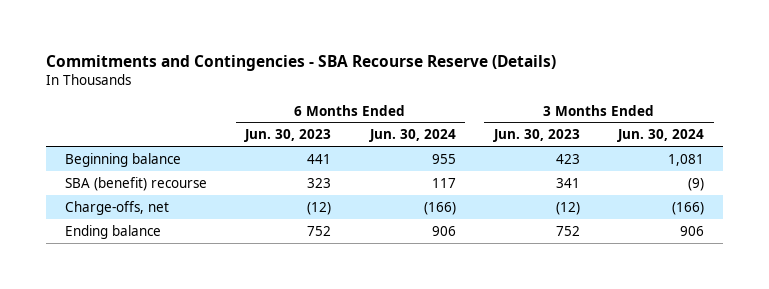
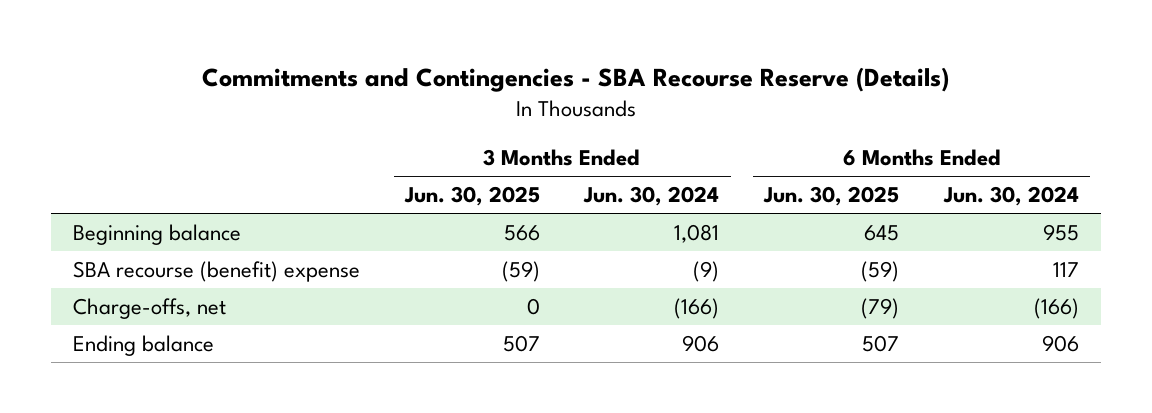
[244,129,332,143] Jun. 30, 2023 -> none
[492,129,580,143] Jun. 30, 2023 -> none
none -> [403,186,540,207] Jun. 30, 2025
none -> [763,186,900,207] Jun. 30, 2025
[64,176,207,191] SBA (benefit) recourse -> [73,261,361,283] SBA recourse (benefit) expense

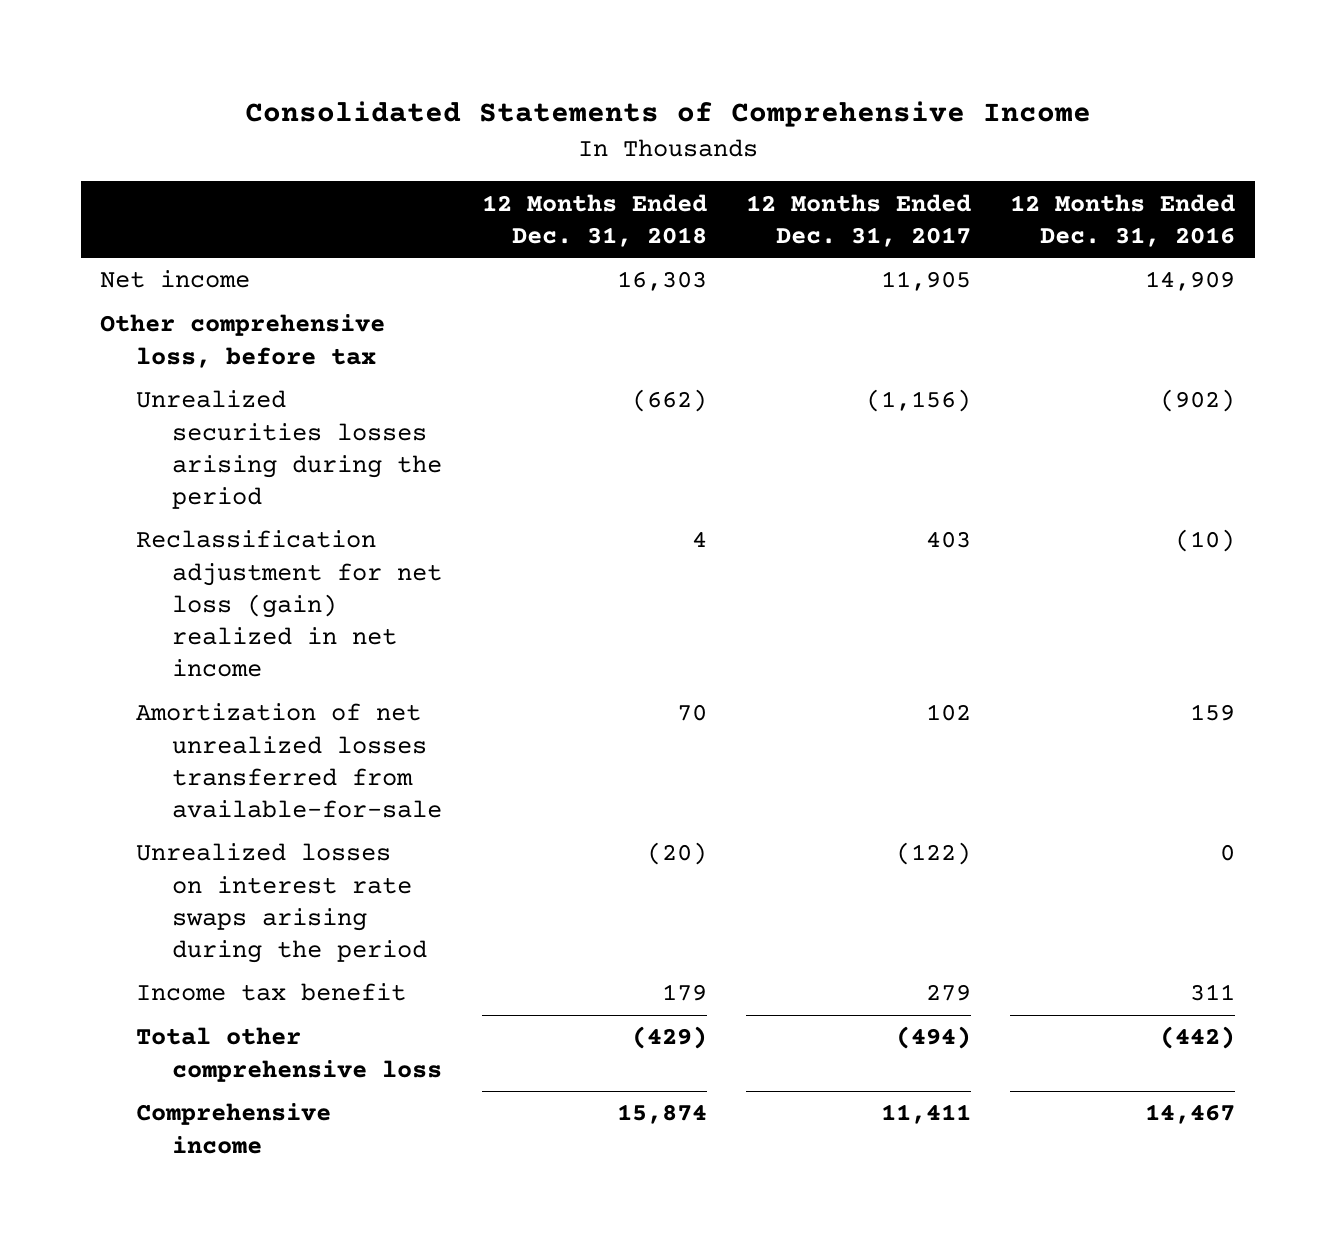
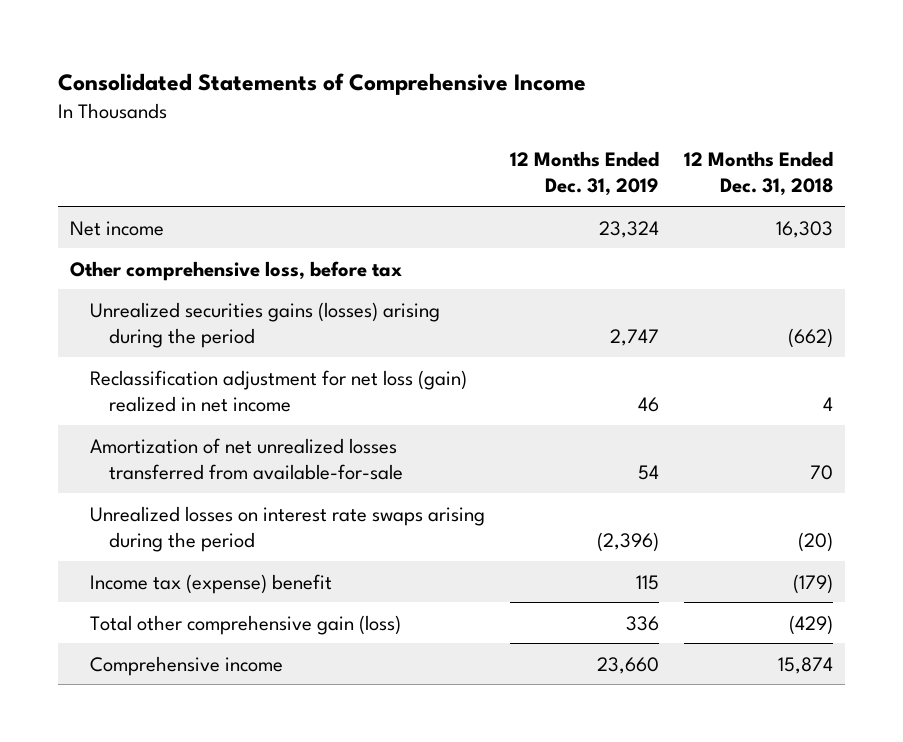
[745,193,971,247] 12 Months Ended Dec. 31, 2017 -> none
[1010,193,1236,247] 12 Months Ended Dec. 31, 2016 -> none
none -> [509,150,659,197] 12 Months Ended Dec. 31, 2019
[136,390,443,509] Unrealized securities losses arising during the period -> [89,301,440,349] Unrealized securities gains (losses) arising during the period
[136,983,407,1002] Income tax benefit -> [89,573,332,594] Income tax (expense) benefit
[661,984,707,1002] 179 -> [792,573,833,594] (179)
[136,1027,443,1082] Total other comprehensive loss -> [89,614,401,635] Total other comprehensive gain (loss)

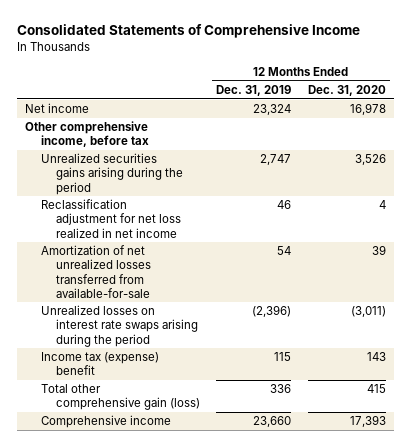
[683,150,833,197] 12 Months Ended Dec. 31, 2018 -> none
none -> [307,84,386,96] Dec. 31, 2020
[70,260,403,281] Other comprehensive loss, before tax -> [25,121,149,148] Other comprehensive income, before tax
[89,301,440,349] Unrealized securities gains (losses) arising during the period -> [40,153,184,195] Unrealized securities gains arising during the period
[89,369,467,413] Reclassification adjustment for net loss (gain) realized in net income -> [40,199,182,238] Reclassification adjustment for net loss realized in net income

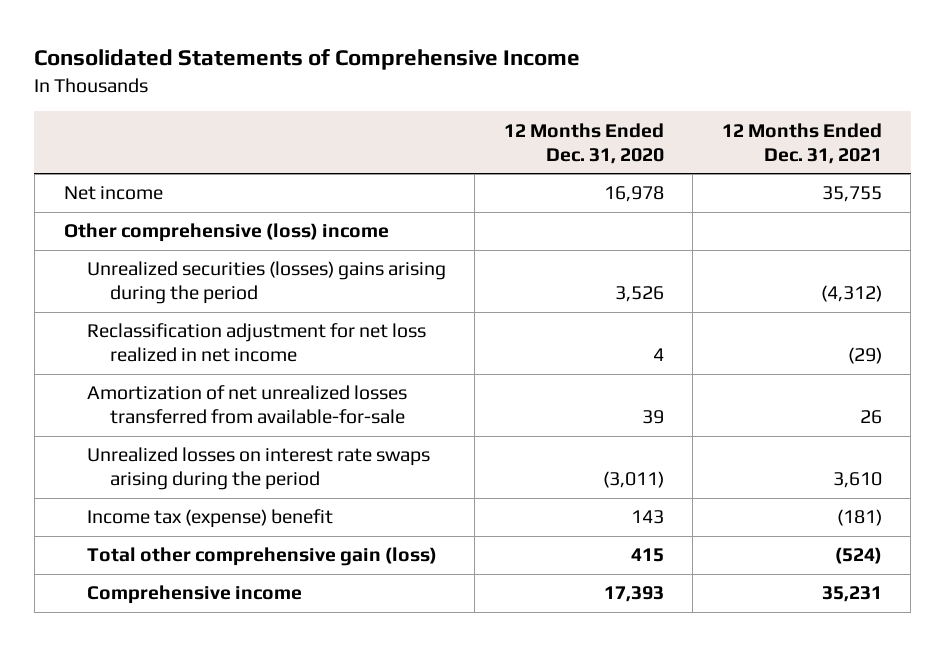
[216,84,292,96] Dec. 31, 2019 -> none
none -> [721,122,882,164] 12 Months Ended Dec. 31, 2021
[25,121,149,148] Other comprehensive income, before tax -> [63,223,389,243] Other comprehensive (loss) income
[40,153,184,195] Unrealized securities gains arising during the period -> [86,261,446,305] Unrealized securities (losses) gains arising during the period

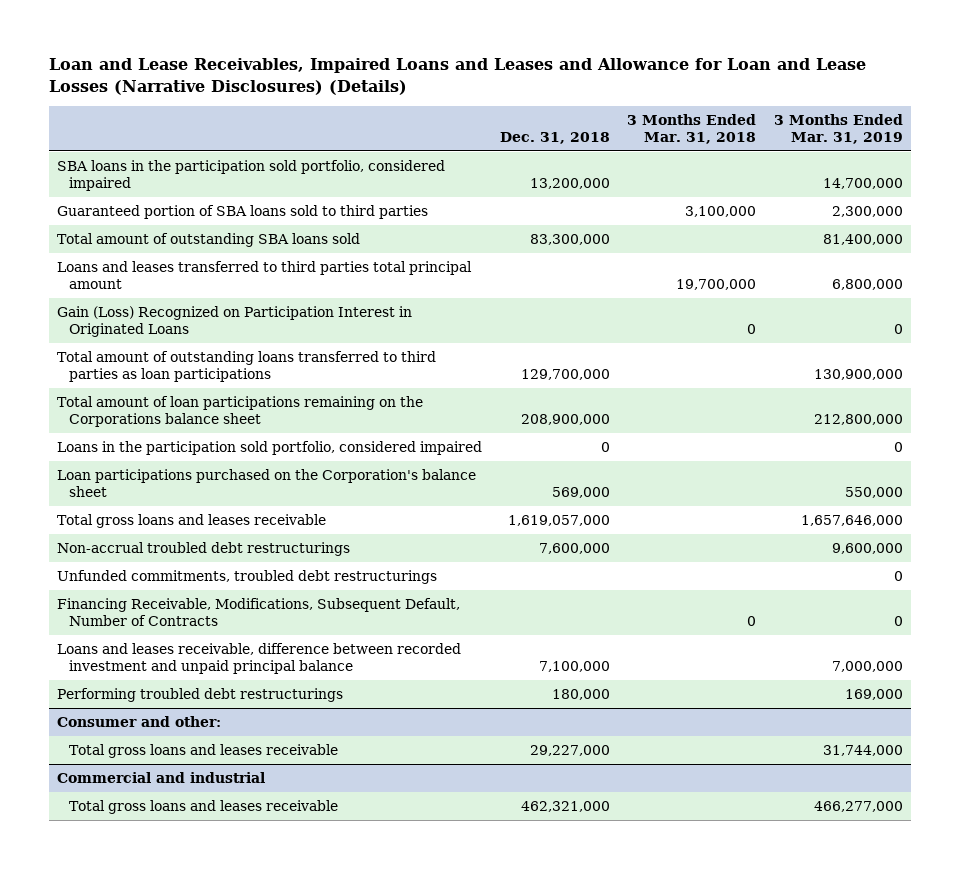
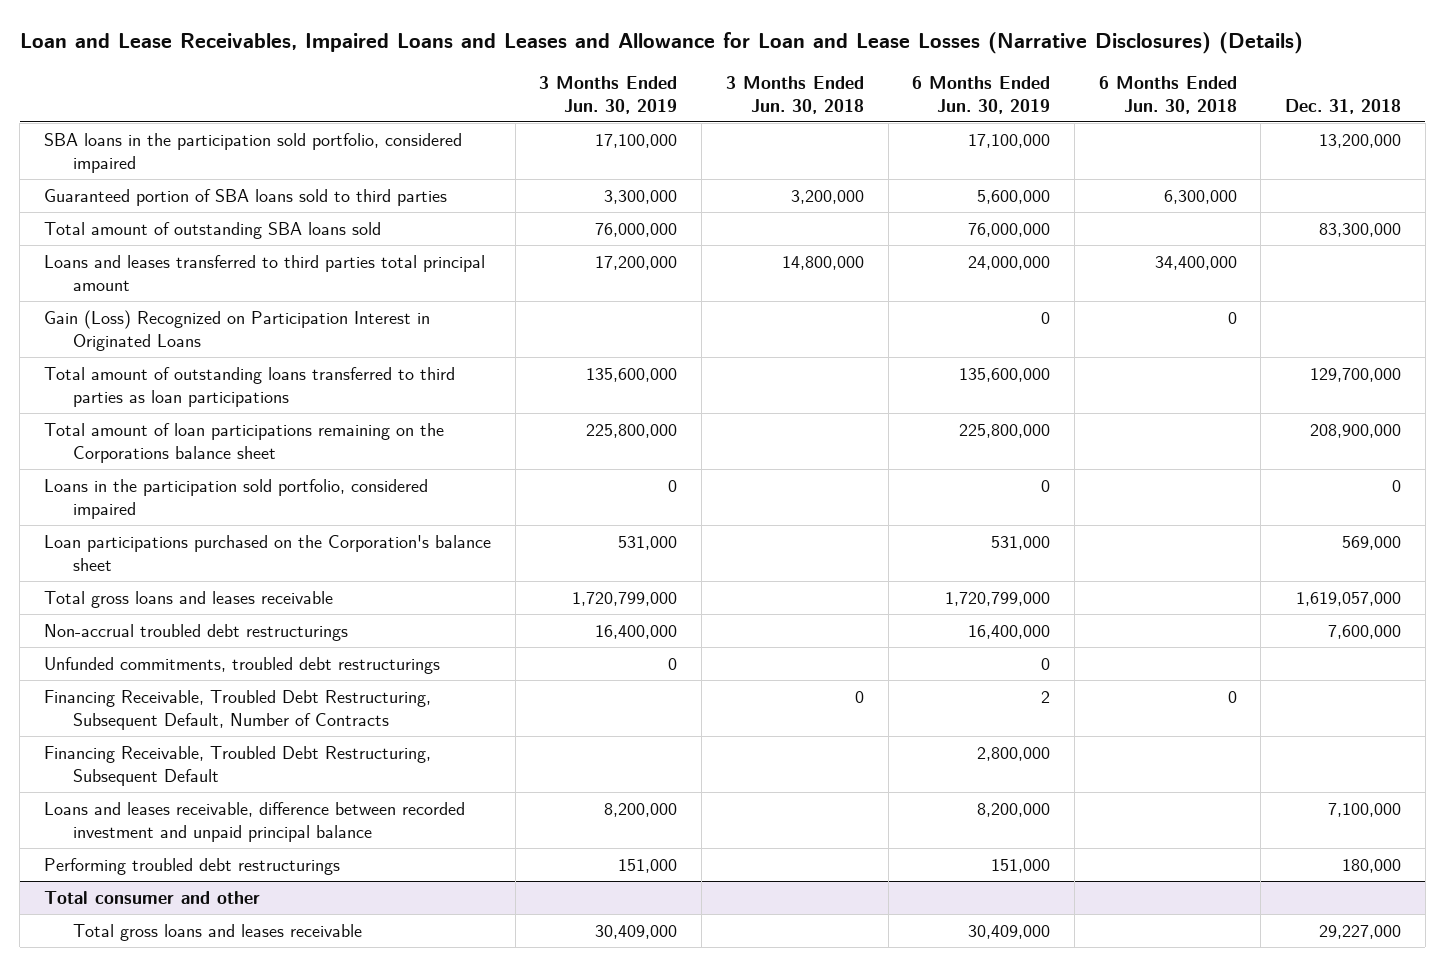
[627,114,757,145] 3 Months Ended Mar. 31, 2018 -> none
[773,114,903,145] 3 Months Ended Mar. 31, 2019 -> none
none -> [539,76,678,114] 3 Months Ended Jun. 30, 2019
none -> [725,76,864,114] 3 Months Ended Jun. 30, 2018
none -> [912,76,1051,114] 6 Months Ended Jun. 30, 2019
none -> [1098,76,1237,114] 6 Months Ended Jun. 30, 2018
[57,597,461,627] Financing Receivable, Modifications, Subsequent Default, Number of Contracts -> [44,689,432,730] Financing Receivable, Troubled Debt Restructuring, Subsequent Default, Number of Contracts
none -> [44,745,432,786] Financing Receivable, Troubled Debt Restructuring, Subsequent Default
[57,715,222,727] Consumer and other: -> [44,890,261,904] Total consumer and other
[57,771,266,783] Commercial and industrial -> none
[69,799,339,814] Total gross loans and leases receivable -> none

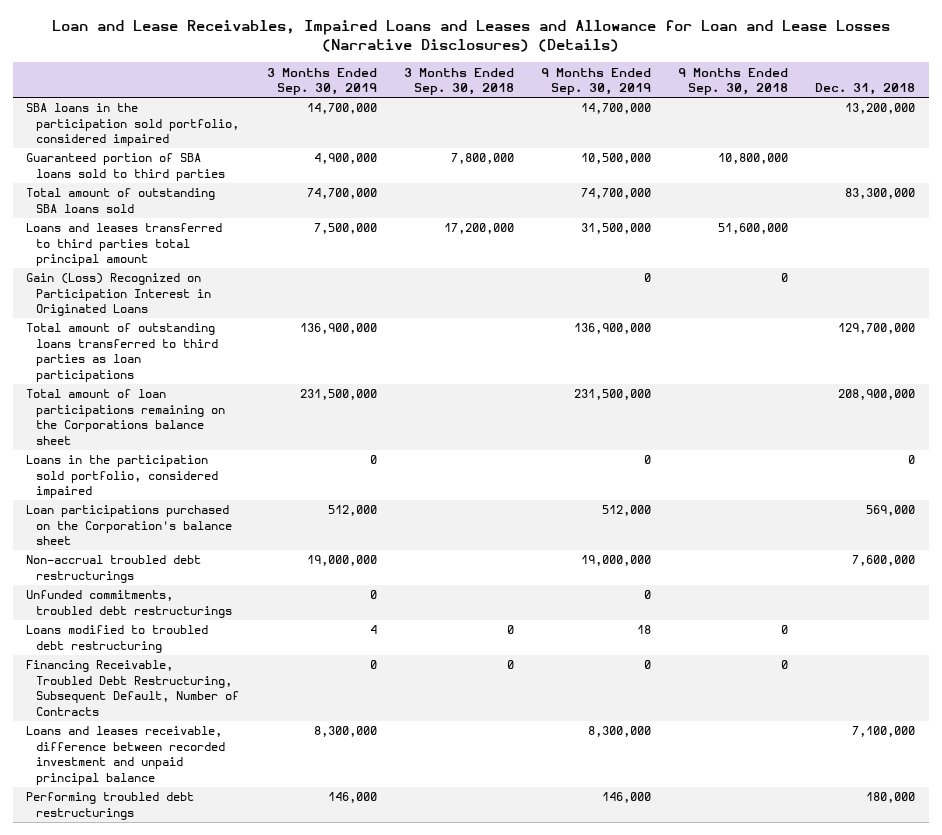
[539,76,678,114] 3 Months Ended Jun. 30, 2019 -> none
[725,76,864,114] 3 Months Ended Jun. 30, 2018 -> none
[912,76,1051,114] 6 Months Ended Jun. 30, 2019 -> none
[1098,76,1237,114] 6 Months Ended Jun. 30, 2018 -> none
none -> [266,67,377,96] 3 Months Ended Sep. 30, 2019
none -> [403,67,514,96] 3 Months Ended Sep. 30, 2018
none -> [541,67,652,96] 9 Months Ended Sep. 30, 2019
none -> [678,67,789,96] 9 Months Ended Sep. 30, 2018
[44,590,334,608] Total gross loans and leases receivable -> none
none -> [26,625,209,653] Loans modified to troubled debt restructuring
[44,745,432,786] Financing Receivable, Troubled Debt Restructuring, Subsequent Default -> none
[44,890,261,904] Total consumer and other -> none
[72,923,362,941] Total gross loans and leases receivable -> none

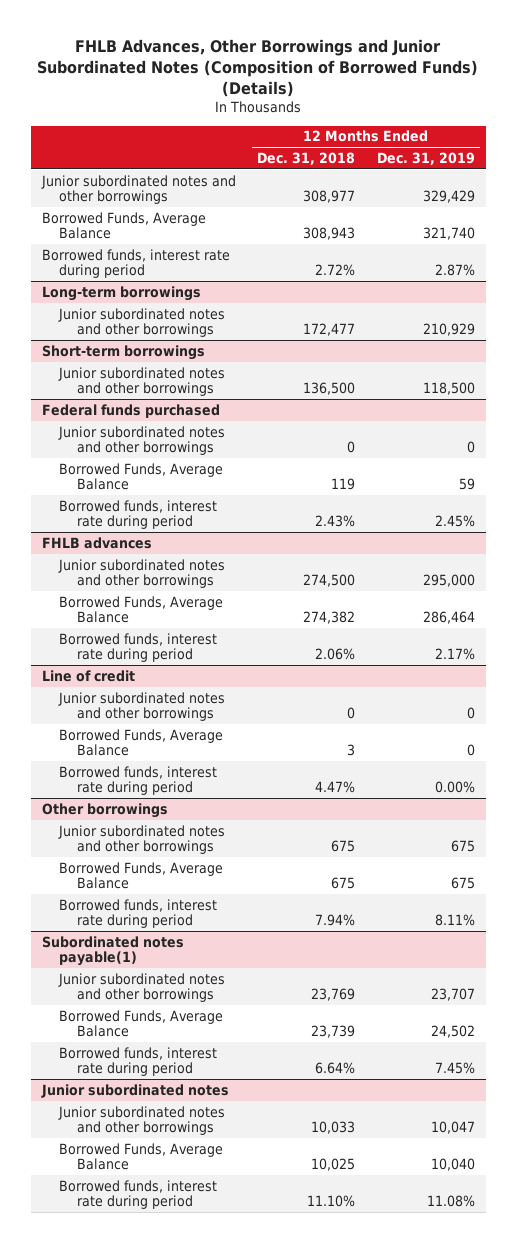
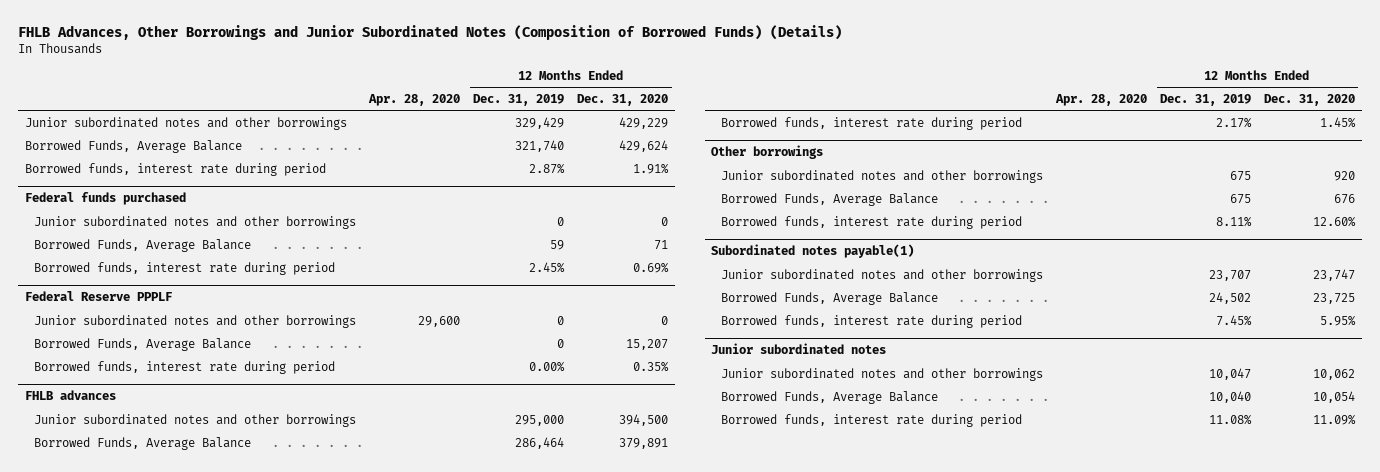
[257,152,356,166] Dec. 31, 2018 -> none
none -> [368,94,461,107] Apr. 28, 2020
none -> [577,94,669,107] Dec. 31, 2020
[41,285,201,301] Long-term borrowings -> none
[58,307,226,338] Junior subordinated notes and other borrowings -> none
[41,344,205,360] Short-term borrowings -> none
[58,366,226,397] Junior subordinated notes and other borrowings -> none
none -> [24,291,172,302] Federal Reserve PPPLF
none -> [33,314,356,328] Junior subordinated notes and other borrowings
none -> [33,337,251,351] Borrowed Funds, Average Balance
none -> [33,360,335,374] Borrowed funds, interest rate during period
[41,669,135,682] Line of credit -> none
[58,691,226,722] Junior subordinated notes and other borrowings -> none
[59,728,224,757] Borrowed Funds, Average Balance -> none
[59,765,218,796] Borrowed funds, interest rate during period -> none

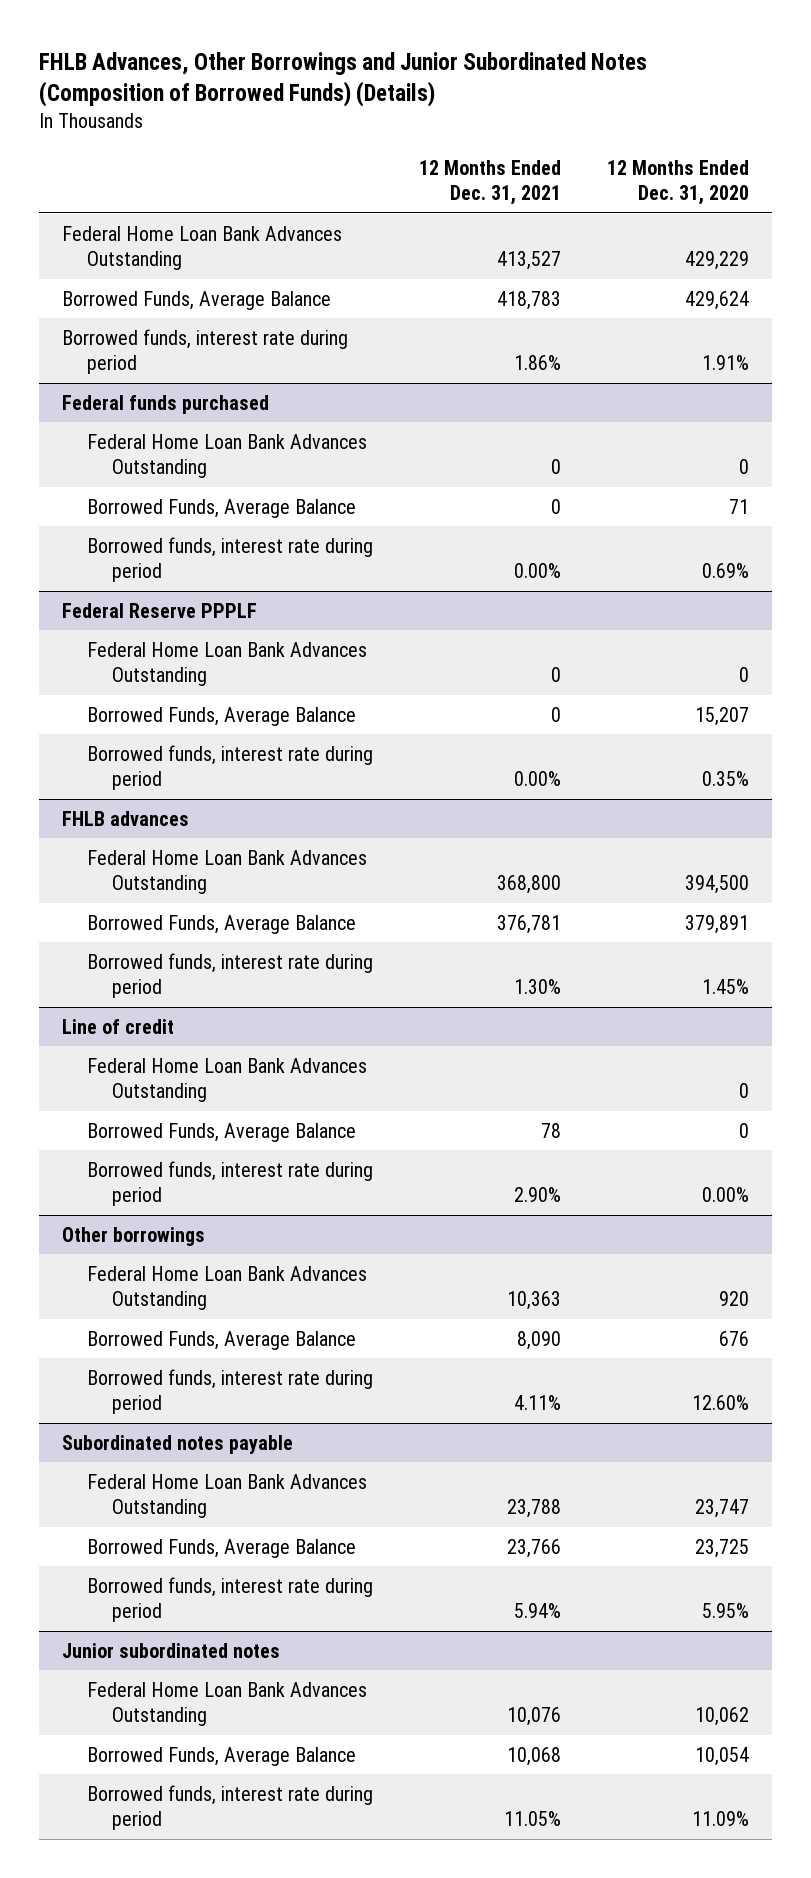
[368,94,461,107] Apr. 28, 2020 -> none
[473,94,565,107] Dec. 31, 2019 -> none
none -> [419,159,562,206] 12 Months Ended Dec. 31, 2021
[24,116,347,130] Junior subordinated notes and other borrowings -> [62,225,343,271] Federal Home Loan Bank Advances Outstanding
[33,215,356,229] Junior subordinated notes and other borrowings -> [87,433,368,479] Federal Home Loan Bank Advances Outstanding
[33,314,356,328] Junior subordinated notes and other borrowings -> [87,641,368,687] Federal Home Loan Bank Advances Outstanding
[33,413,356,427] Junior subordinated notes and other borrowings -> [87,849,368,895] Federal Home Loan Bank Advances Outstanding
none -> [62,1018,175,1034] Line of credit
none -> [87,1057,368,1103] Federal Home Loan Bank Advances Outstanding
none -> [87,1122,357,1142] Borrowed Funds, Average Balance
none -> [87,1160,374,1207] Borrowed funds, interest rate during period
[720,169,1043,183] Junior subordinated notes and other borrowings -> [87,1265,368,1311] Federal Home Loan Bank Advances Outstanding
[711,244,915,259] Subordinated notes payable(1) -> [62,1434,294,1454] Subordinated notes payable
[720,268,1043,282] Junior subordinated notes and other borrowings -> [87,1473,368,1519] Federal Home Loan Bank Advances Outstanding
[720,367,1043,381] Junior subordinated notes and other borrowings -> [87,1681,368,1727] Federal Home Loan Bank Advances Outstanding

